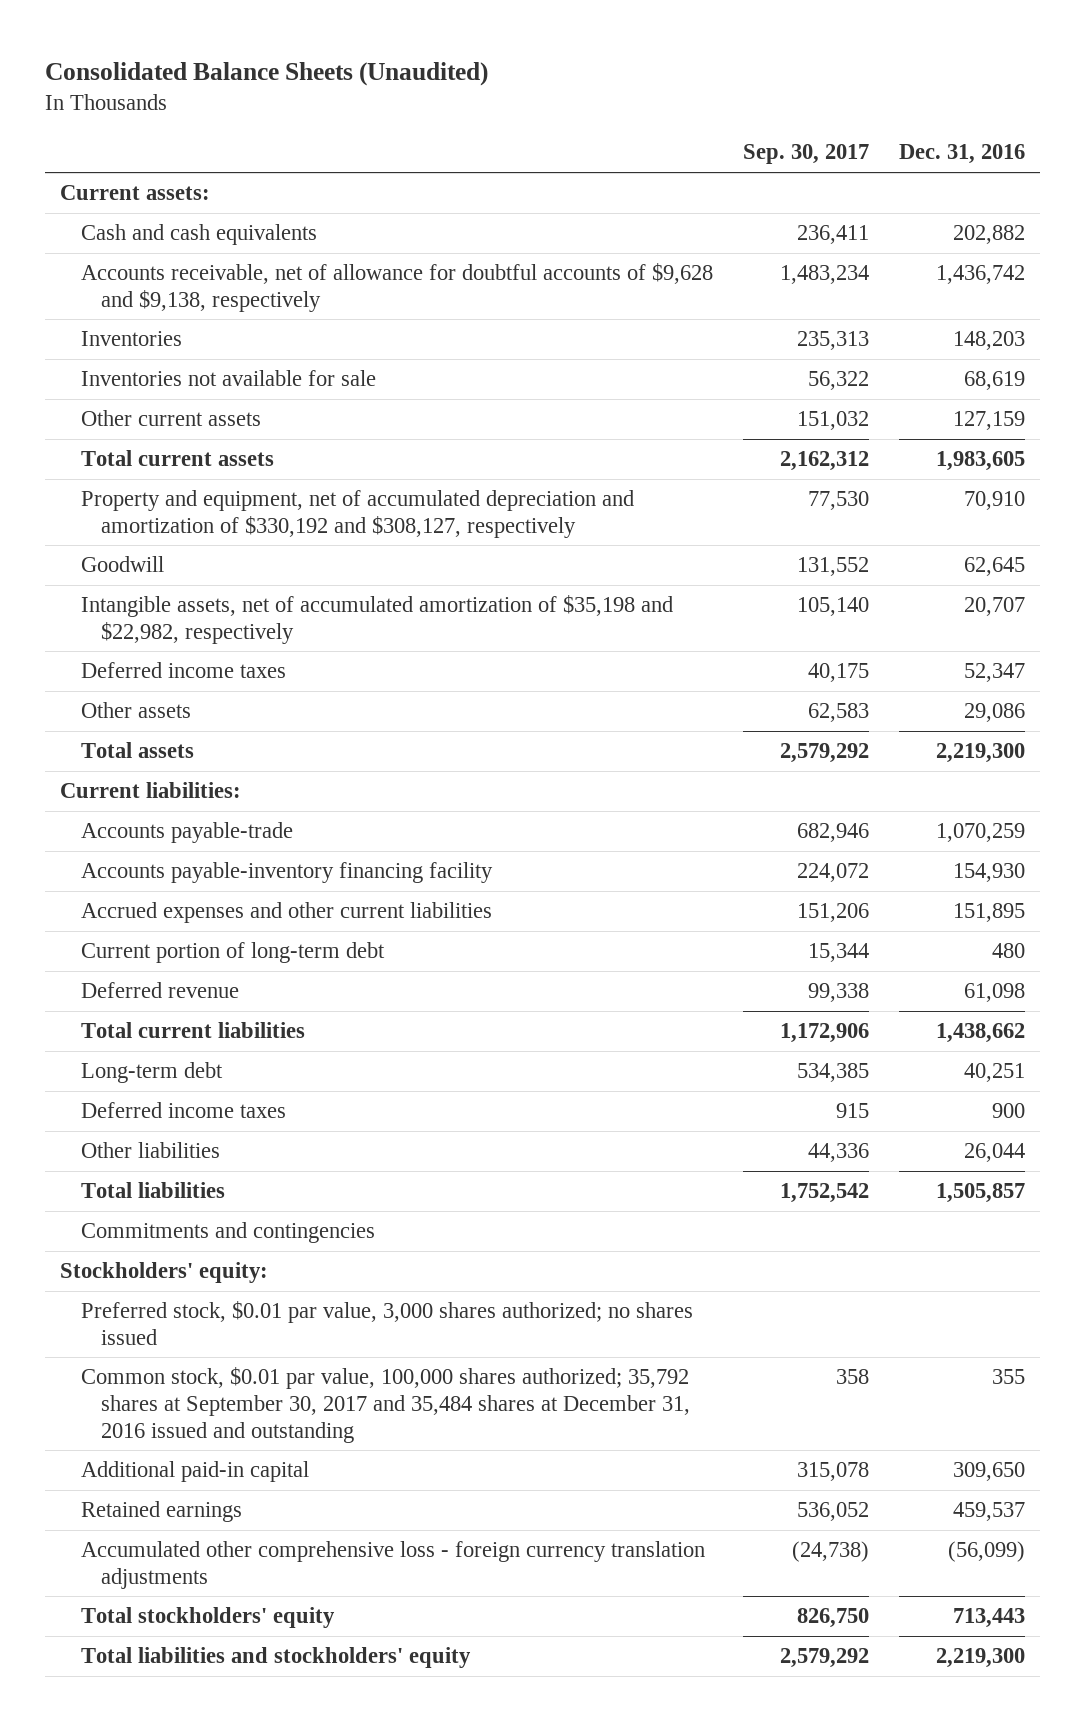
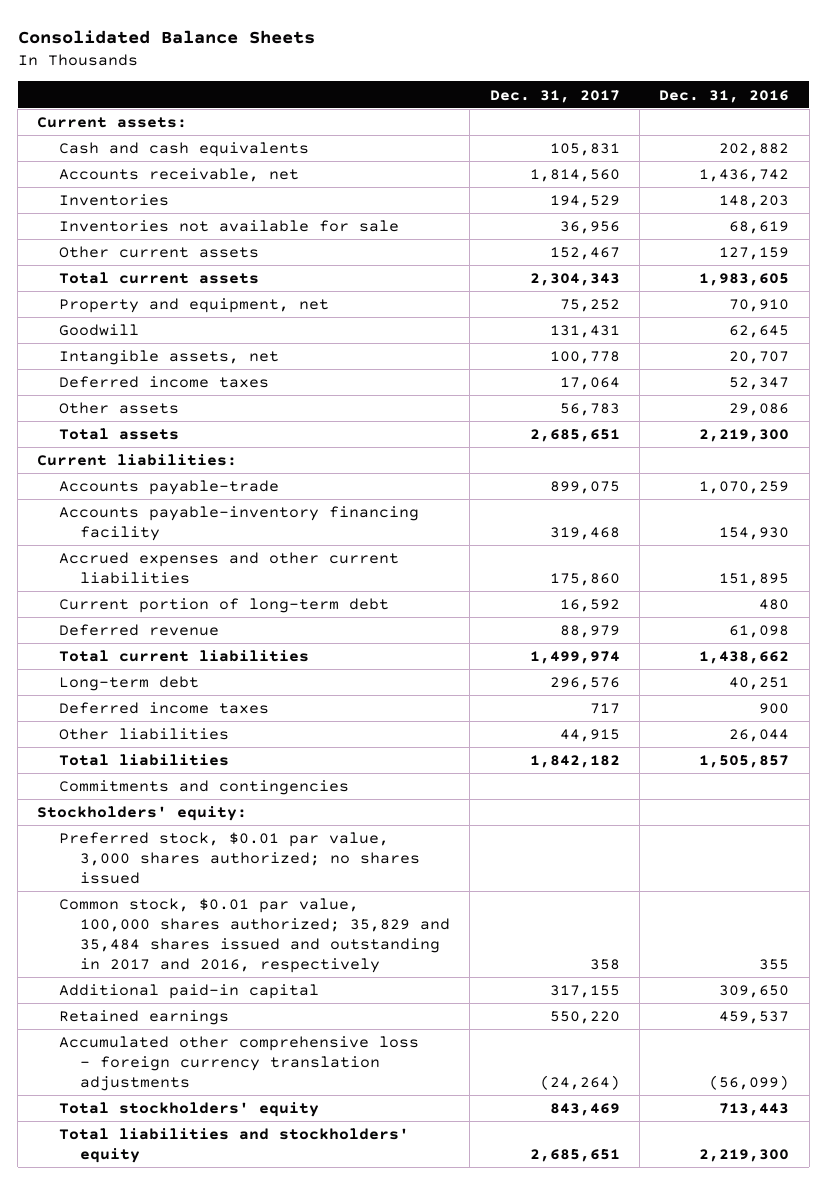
[45,61,489,86] Consolidated Balance Sheets (Unaudited) -> [17,29,315,44] Consolidated Balance Sheets
[742,144,869,165] Sep. 30, 2017 -> none
none -> [489,89,620,103] Dec. 31, 2017
[80,263,713,312] Accounts receivable, net of allowance for doubtful accounts of $9,628 and $9,138, respectively -> [58,168,299,183] Accounts receivable, net
[80,490,634,538] Property and equipment, net of accumulated depreciation and amortization of $330,192 and $308,127, respectively -> [58,298,329,314] Property and equipment, net
[80,595,673,644] Intangible assets, net of accumulated amortization of $35,198 and $22,982, respectively -> [58,350,279,366] Intangible assets, net
[80,1367,691,1443] Common stock, $0.01 par value, 100,000 shares authorized; 35,792 shares at September 30, 2017 and 35,484 shares at December 31, 2016 issued and outstanding -> [58,898,450,973] Common stock, $0.01 par value, 100,000 shares authorized; 35,829 and 35,484 shares issued and outstanding in 2017 and 2016, respectively

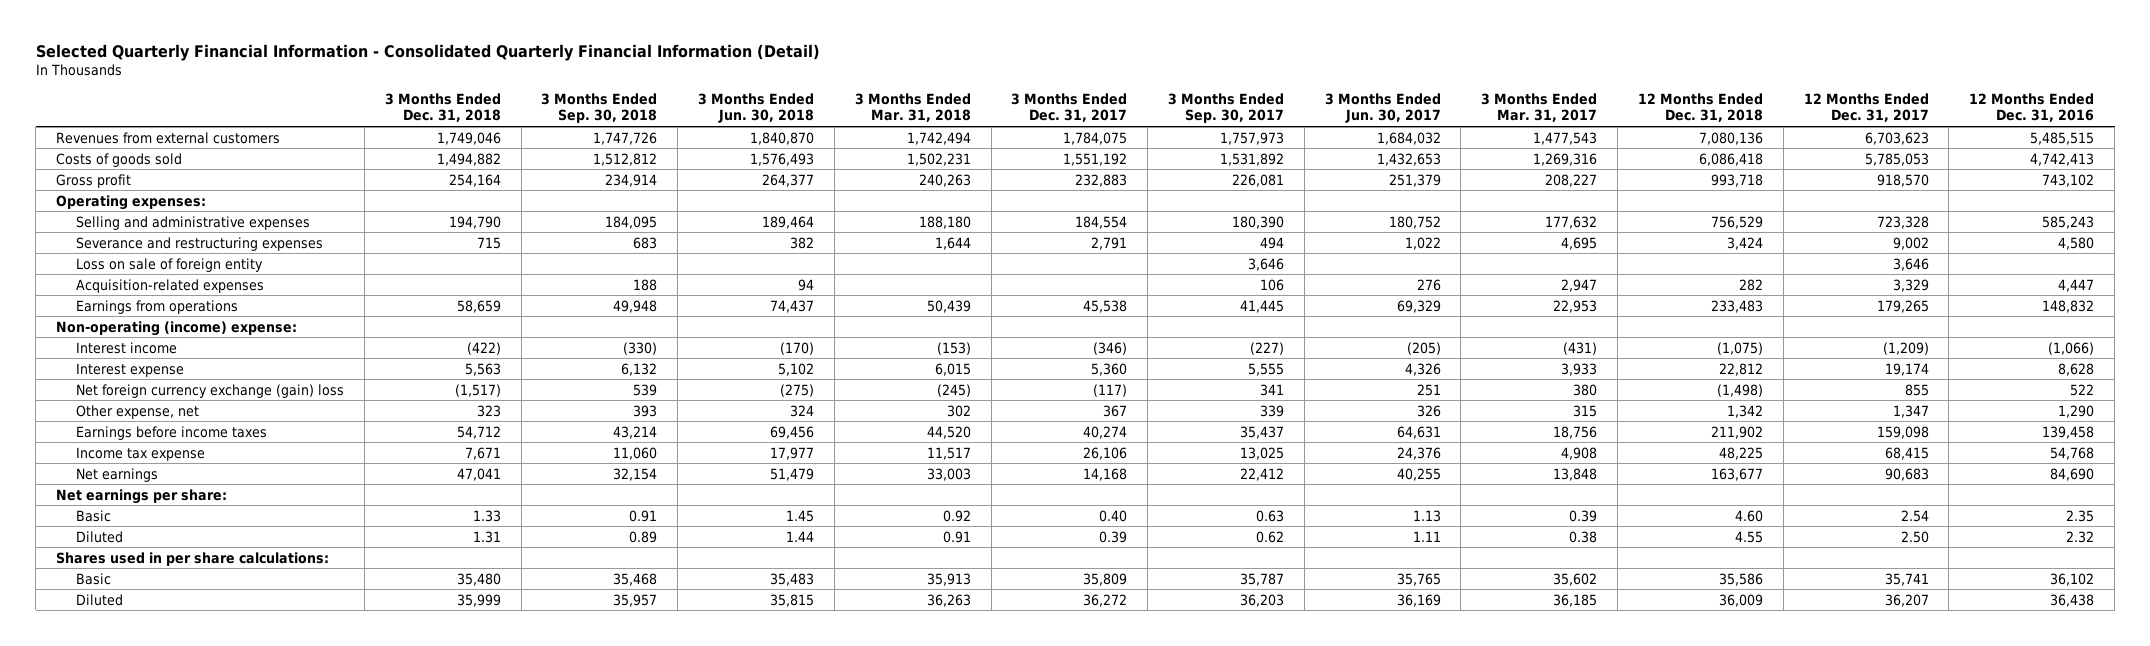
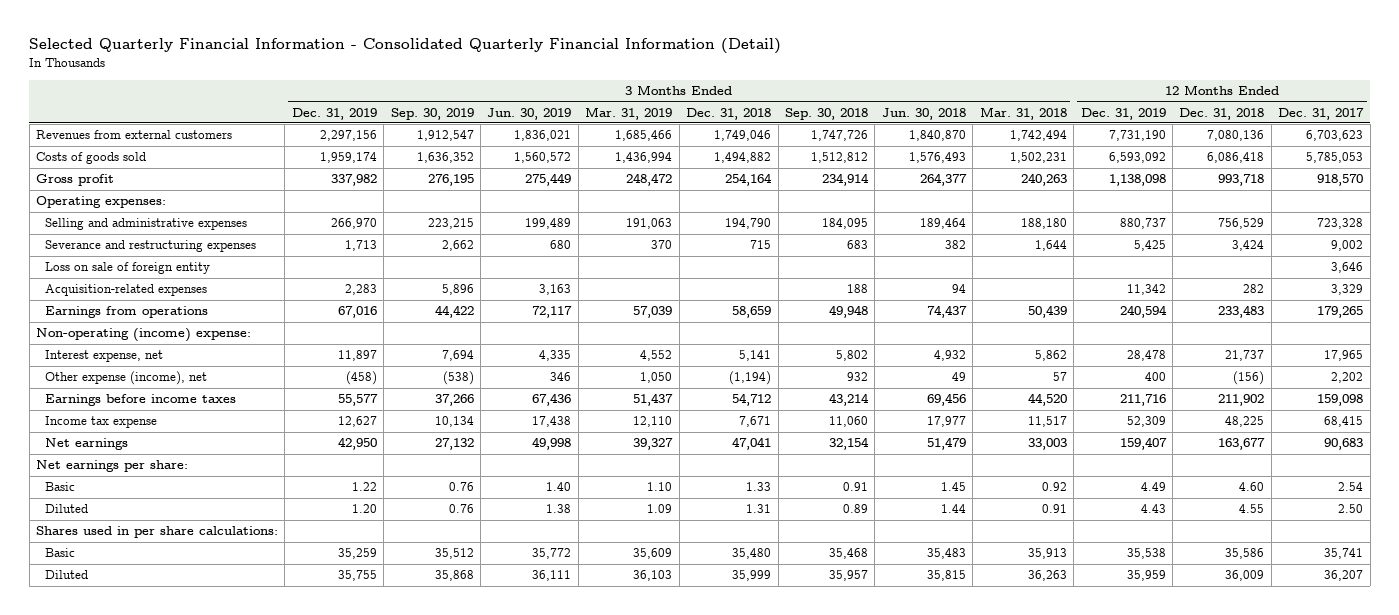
[1011,93,1128,123] 3 Months Ended Dec. 31, 2017 -> none
[1168,93,1285,124] 3 Months Ended Sep. 30, 2017 -> none
[1324,93,1441,124] 3 Months Ended Jun. 30, 2017 -> none
[1481,93,1598,123] 3 Months Ended Mar. 31, 2017 -> none
[1969,93,2095,123] 12 Months Ended Dec. 31, 2016 -> none
none -> [291,107,377,120] Dec. 31, 2019
none -> [390,107,474,120] Sep. 30, 2019
none -> [487,107,572,120] Jun. 30, 2019
none -> [585,106,673,120] Mar. 31, 2019
none -> [1080,107,1166,120] Dec. 31, 2019
[76,341,178,354] Interest income -> none
[76,383,345,398] Net foreign currency exchange (gain) loss -> none
[76,362,185,377] Interest expense -> [45,350,164,363] Interest expense, net
[464,362,501,376] 5,563 -> [739,350,772,362] 5,141
[621,362,658,376] 6,132 -> [836,350,869,362] 5,802
[778,362,815,376] 5,102 -> [933,350,966,362] 4,932
[934,362,971,376] 6,015 -> [1034,350,1067,362] 5,862
[1718,362,1763,376] 22,812 -> [1225,350,1265,362] 21,737
[1884,362,1929,376] 19,174 -> [1324,350,1364,362] 17,965
[76,404,200,419] Other expense, net -> [45,371,208,386] Other expense (income), net
[476,404,501,417] 323 -> [729,371,772,386] (1,194)
[633,404,658,417] 393 -> [847,372,869,382] 932
[790,404,815,417] 324 -> [951,372,966,382] 49
[946,404,971,417] 302 -> [1052,372,1067,382] 57
[1726,404,1763,418] 1,342 -> [1233,371,1265,386] (156)
[1892,404,1929,418] 1,347 -> [1331,372,1364,384] 2,202

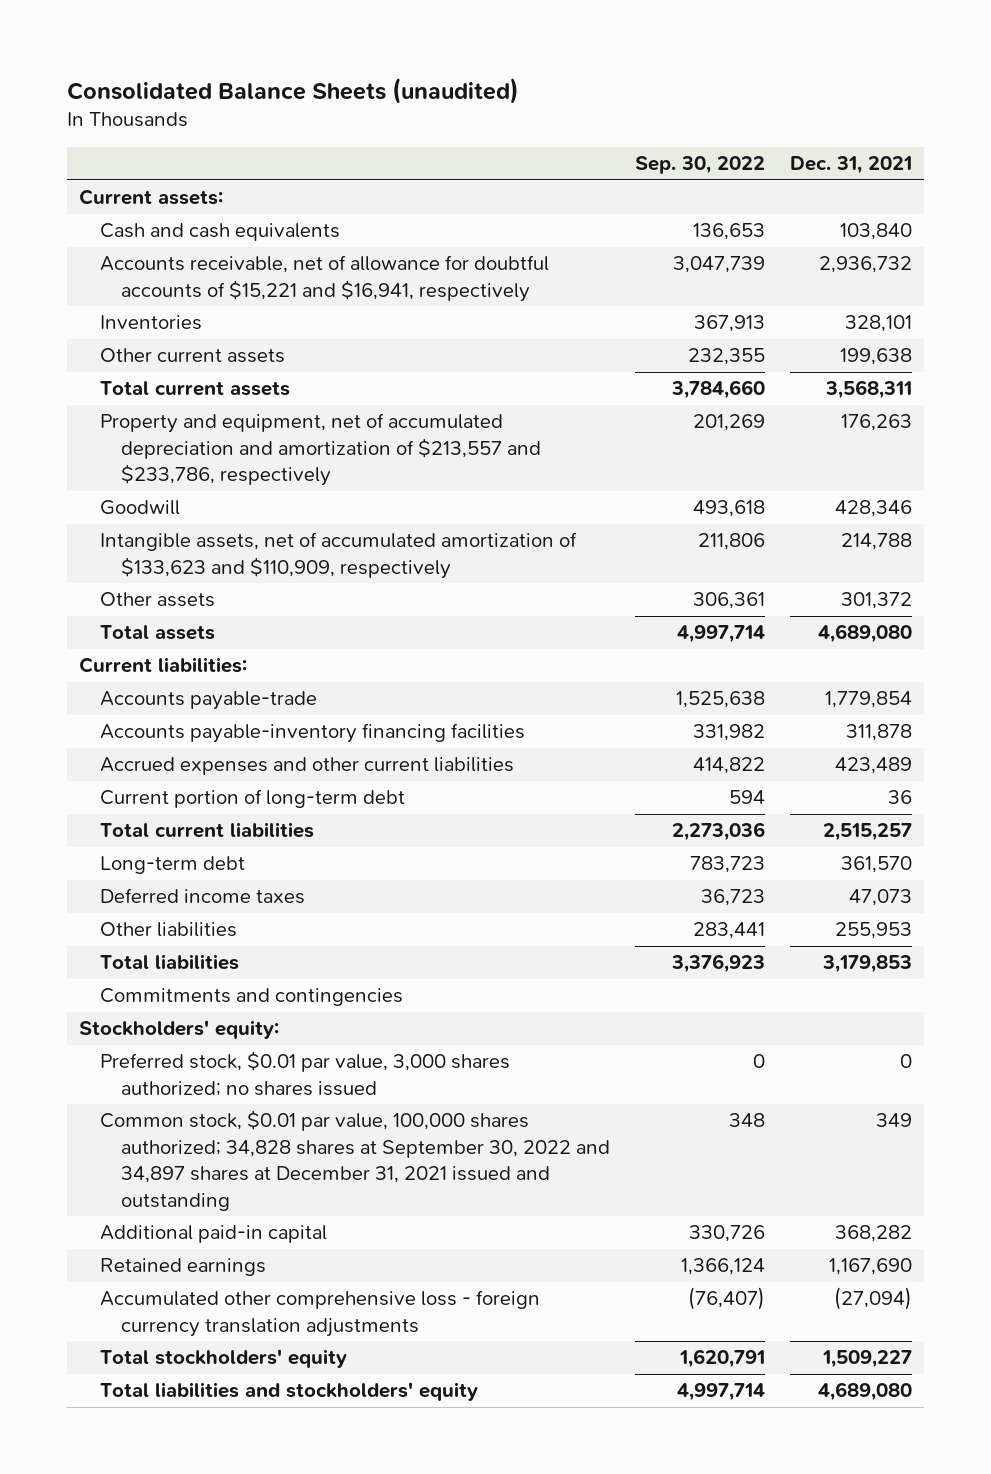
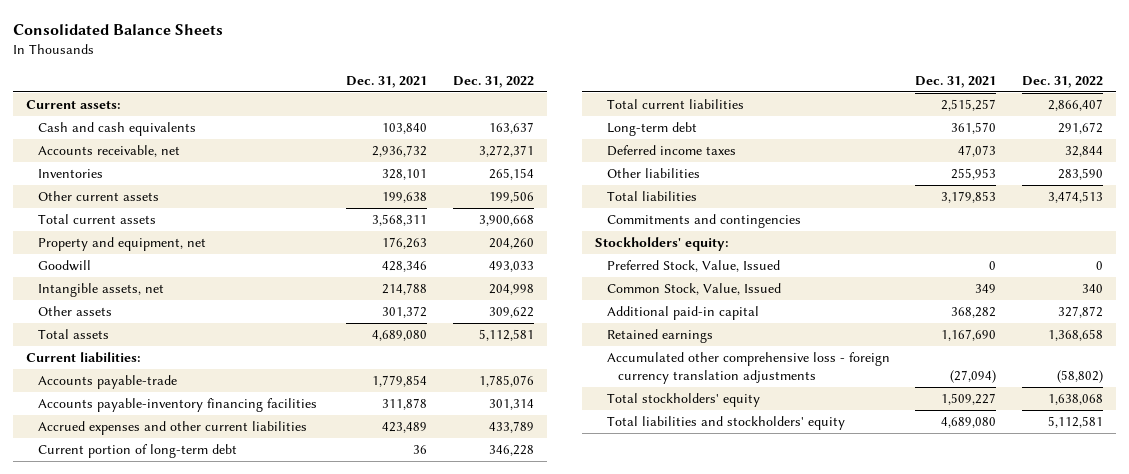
[66,77,519,104] Consolidated Balance Sheets (unaudited) -> [13,24,224,36] Consolidated Balance Sheets
[634,156,765,175] Sep. 30, 2022 -> none
none -> [453,75,535,88] Dec. 31, 2022
[100,255,550,302] Accounts receivable, net of allowance for doubtful accounts of $15,221 and $16,941, respectively -> [37,145,180,158] Accounts receivable, net
[100,413,541,487] Property and equipment, net of accumulated depreciation and amortization of $213,557 and $233,786, respectively -> [37,237,206,252] Property and equipment, net
[100,532,578,579] Intangible assets, net of accumulated amortization of $133,623 and $110,909, respectively -> [37,283,164,298] Intangible assets, net
[100,1051,511,1096] Preferred stock, $0.01 par value, 3,000 shares authorized; no shares issued -> [606,260,780,273] Preferred Stock, Value, Issued
[100,1110,610,1211] Common stock, $0.01 par value, 100,000 shares authorized; 34,828 shares at September 30, 2022 and 34,897 shares at December 31, 2021 issued and outstanding -> [606,283,781,296] Common Stock, Value, Issued

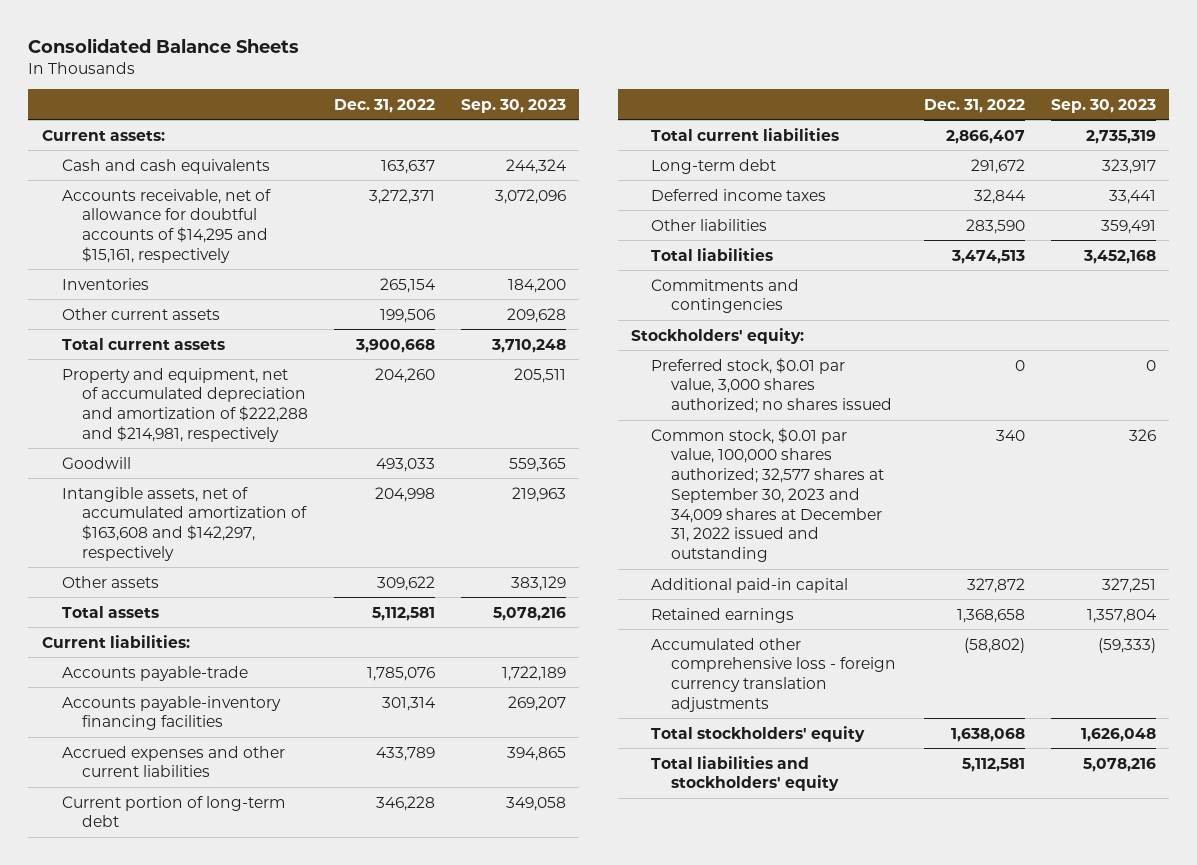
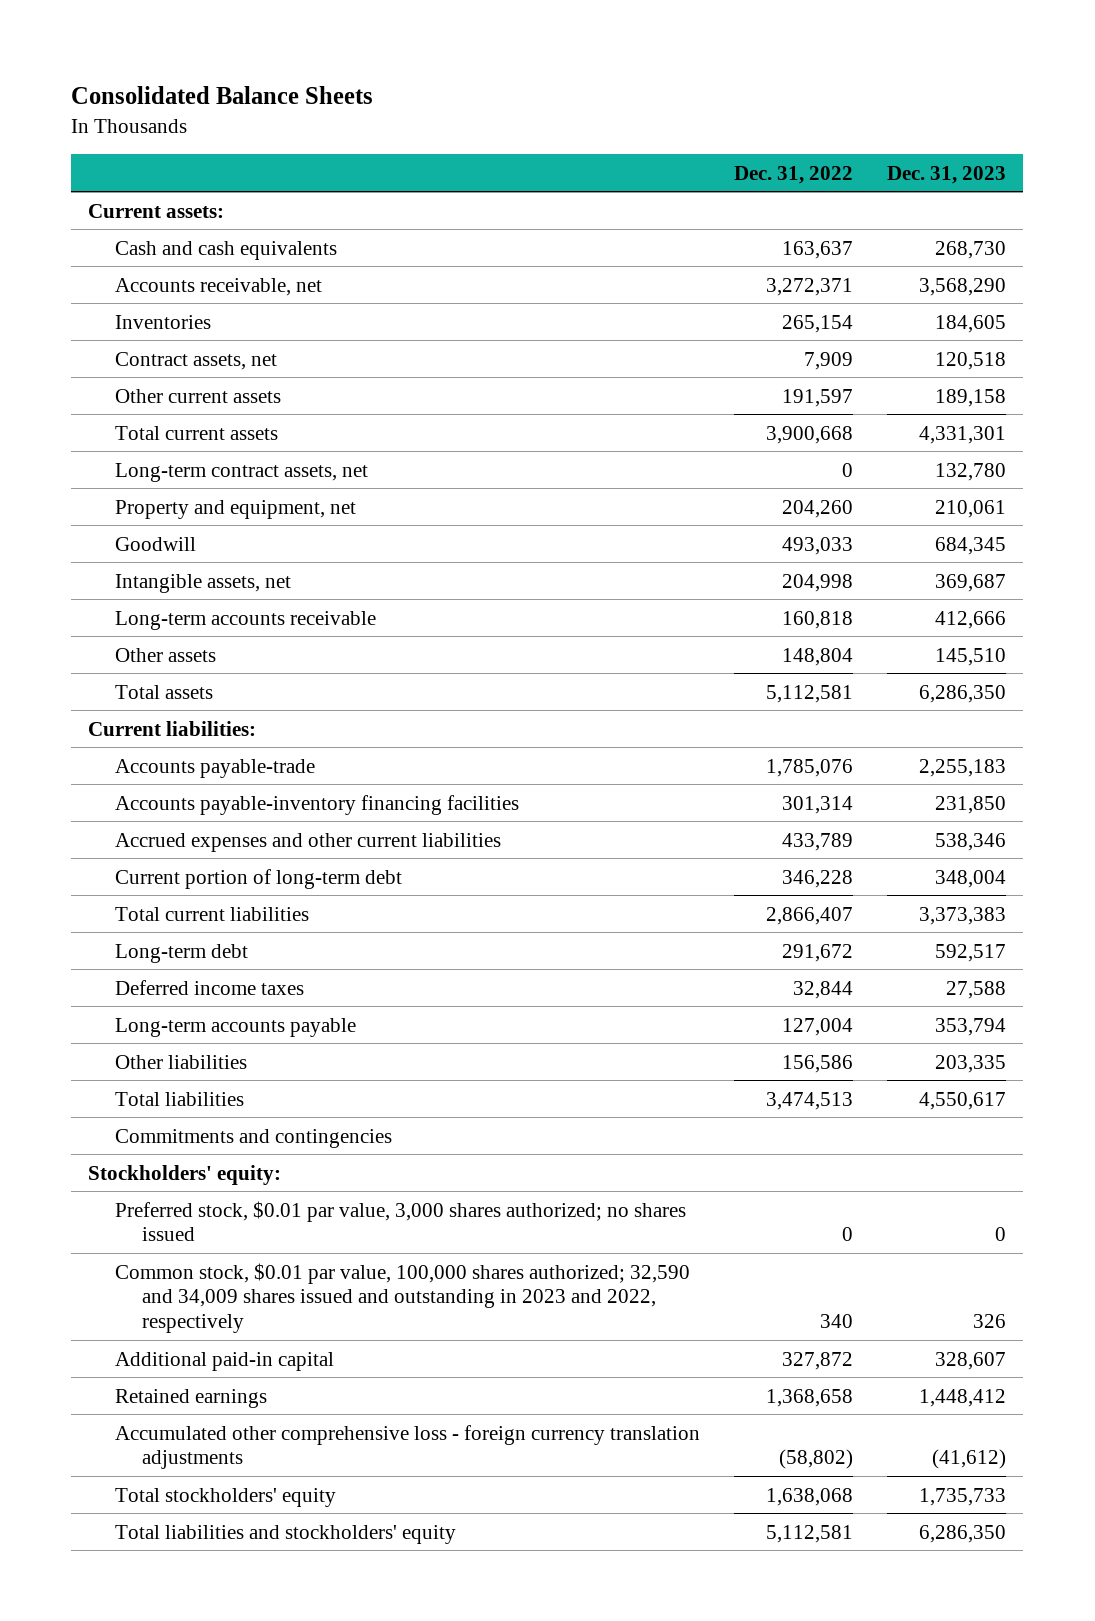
[461,98,567,113] Sep. 30, 2023 -> none
none -> [887,165,1007,184] Dec. 31, 2023
[61,188,271,263] Accounts receivable, net of allowance for doubtful accounts of $14,295 and $15,161, respectively -> [115,277,323,296] Accounts receivable, net
none -> [115,351,278,370] Contract assets, net
[379,308,435,323] 199,506 -> [782,388,854,407] 191,597
none -> [115,462,369,482] Long-term contract assets, net
[61,367,308,442] Property and equipment, net of accumulated depreciation and amortization of $222,288 and $214,981, respectively -> [115,499,357,519] Property and equipment, net
[61,486,307,561] Intangible assets, net of accumulated amortization of $163,608 and $142,297, respectively -> [115,573,292,593] Intangible assets, net
none -> [115,610,377,630] Long-term accounts receivable
[376,575,435,591] 309,622 -> [782,647,854,666] 148,804
none -> [115,1017,357,1037] Long-term accounts payable
[965,218,1025,234] 283,590 -> [782,1054,854,1073] 156,586
[651,427,885,563] Common stock, $0.01 par value, 100,000 shares authorized; 32,577 shares at September 30, 2023 and 34,009 shares at December 31, 2022 issued and outstanding -> [115,1262,691,1334] Common stock, $0.01 par value, 100,000 shares authorized; 32,590 and 34,009 shares issued and outstanding in 2023 and 2022, respectively

